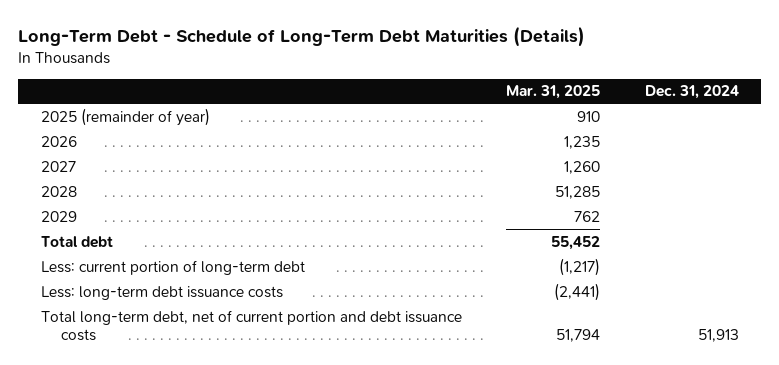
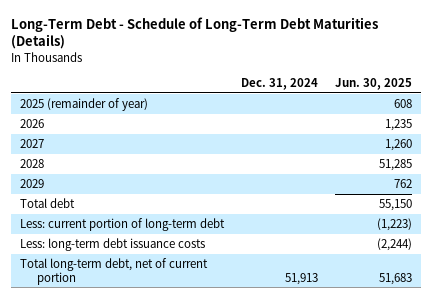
[506,85,601,100] Mar. 31, 2025 -> none
none -> [335,77,413,90] Jun. 30, 2025
[40,309,462,341] Total long-term debt, net of current portion and debt issuance costs -> [19,258,208,285] Total long-term debt, net of current portion

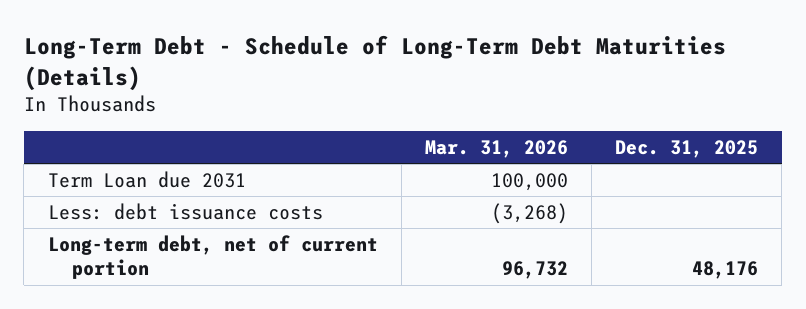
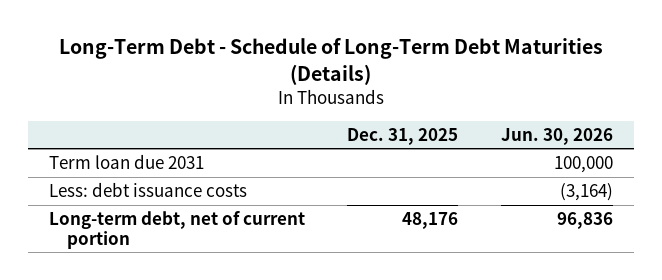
[424,139,568,158] Mar. 31, 2026 -> none
none -> [500,127,613,145] Jun. 30, 2026
[47,171,246,189] Term Loan due 2031 -> [49,154,205,170] Term loan due 2031

